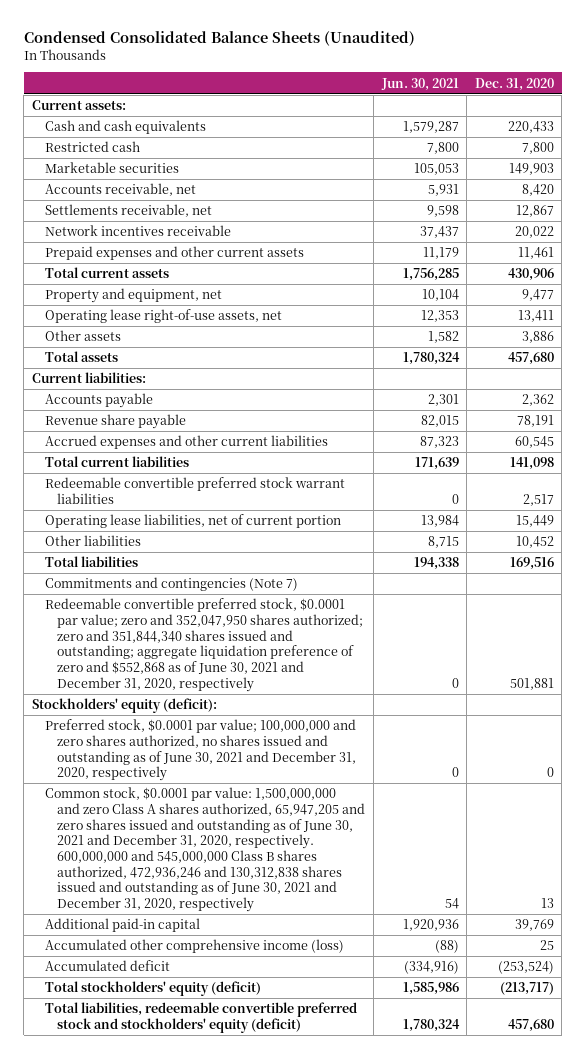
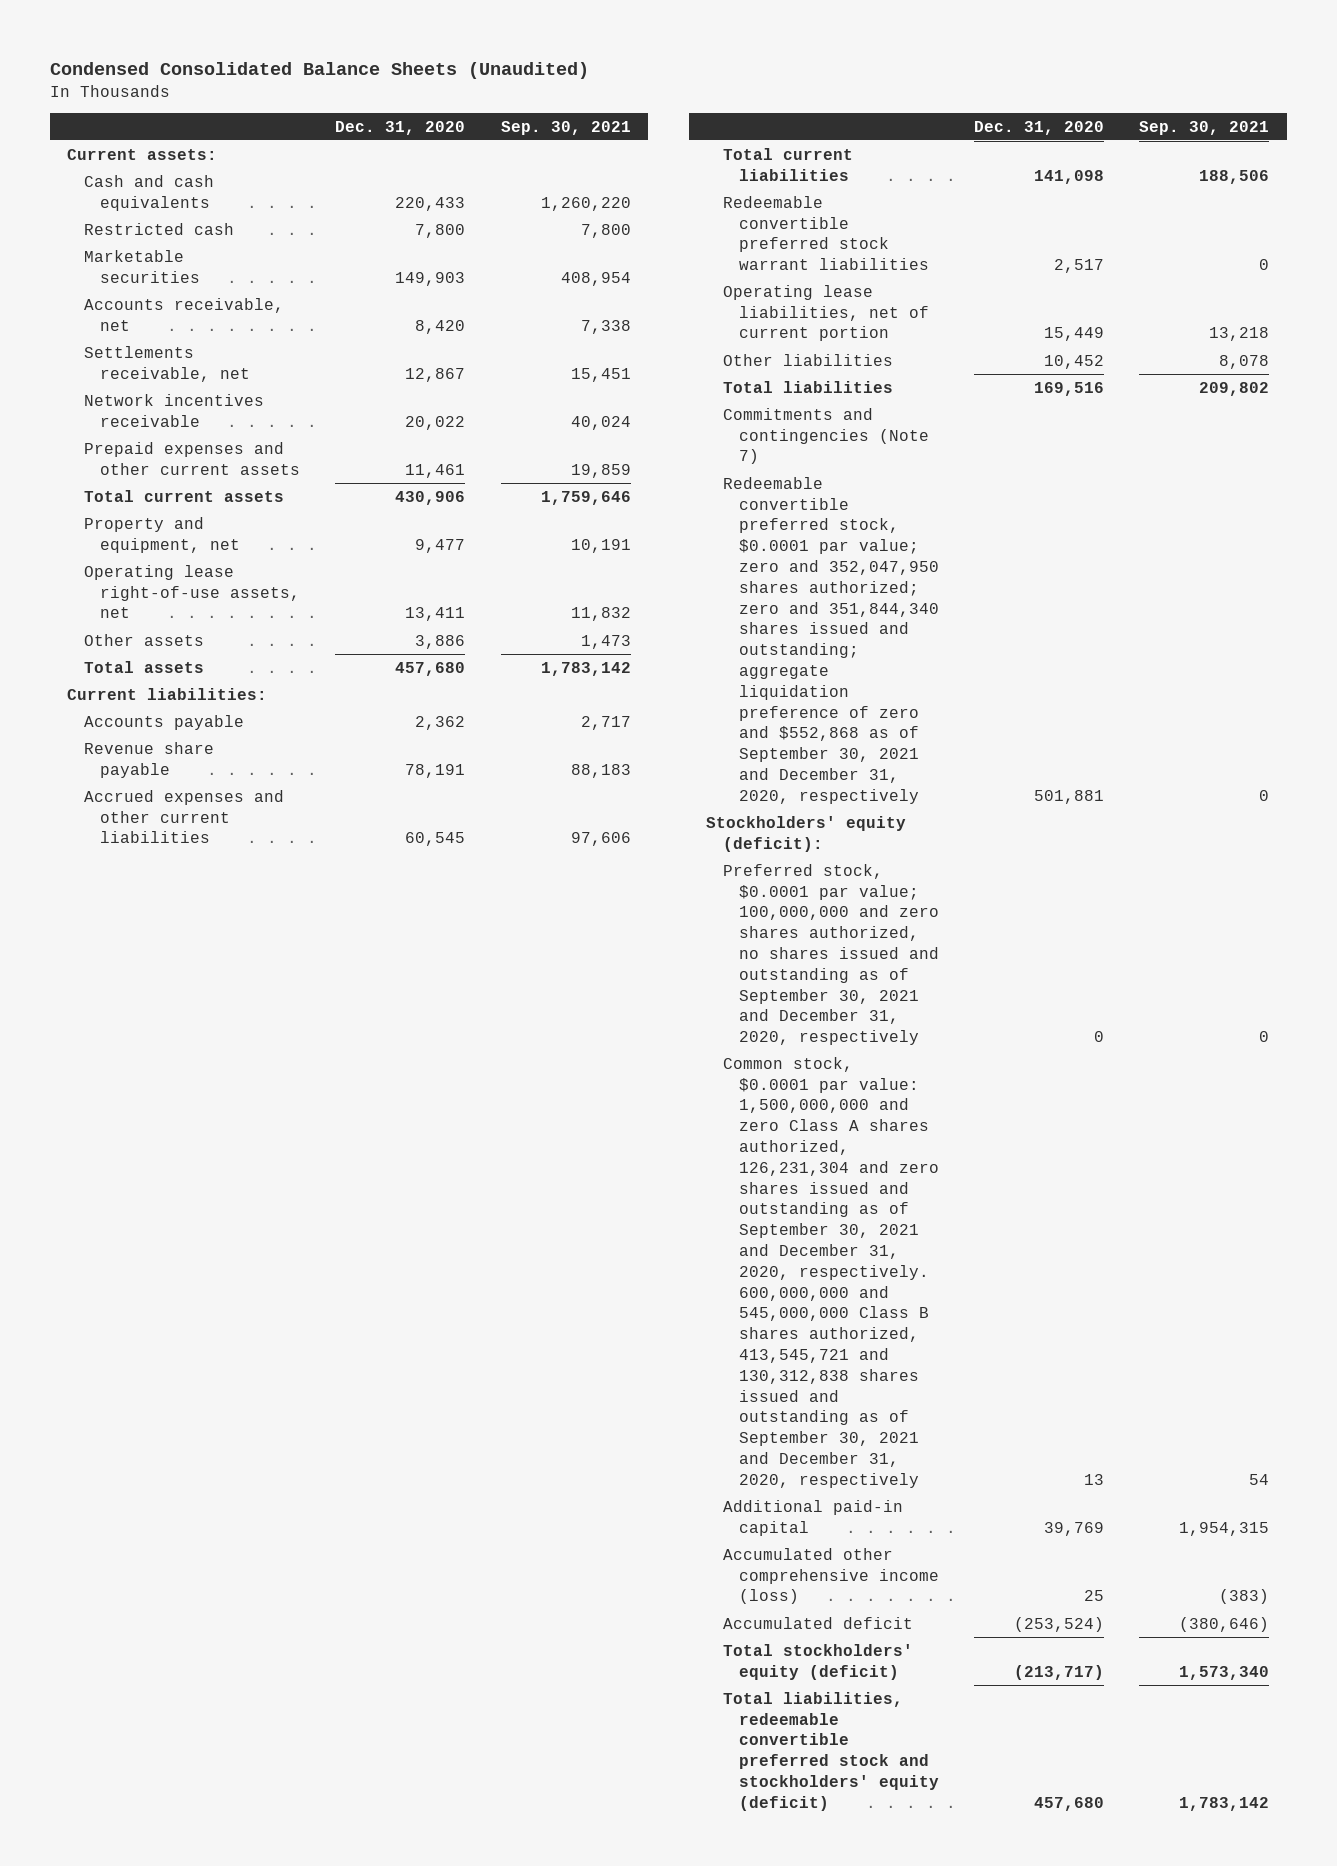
[380,77,459,91] Jun. 30, 2021 -> none
none -> [500,120,631,135] Sep. 30, 2021
[44,598,364,692] Redeemable convertible preferred stock, $0.0001 par value; zero and 352,047,950 shares authorized; zero and 351,844,340 shares issued and outstanding; aggregate liquidation preference of zero and $552,868 as of June 30, 2021 and December 31, 2020, respectively -> [722,476,939,804] Redeemable convertible preferred stock, $0.0001 par value; zero and 352,047,950 shares authorized; zero and 351,844,340 shares issued and outstanding; aggregate liquidation preference of zero and $552,868 as of September 30, 2021 and December 31, 2020, respectively
[44,719,357,782] Preferred stock, $0.0001 par value; 100,000,000 and zero shares authorized, no shares issued and outstanding as of June 30, 2021 and December 31, 2020, respectively -> [722,863,939,1046] Preferred stock, $0.0001 par value; 100,000,000 and zero shares authorized, no shares issued and outstanding as of September 30, 2021 and December 31, 2020, respectively
[44,787,366,912] Common stock, $0.0001 par value: 1,500,000,000 and zero Class A shares authorized, 65,947,205 and zero shares issued and outstanding as of June 30, 2021 and December 31, 2020, respectively. 600,000,000 and 545,000,000 Class B shares authorized, 472,936,246 and 130,312,838 shares issued and outstanding as of June 30, 2021 and December 31, 2020, respectively -> [722,1056,939,1488] Common stock, $0.0001 par value: 1,500,000,000 and zero Class A shares authorized, 126,231,304 and zero shares issued and outstanding as of September 30, 2021 and December 31, 2020, respectively. 600,000,000 and 545,000,000 Class B shares authorized, 413,545,721 and 130,312,838 shares issued and outstanding as of September 30, 2021 and December 31, 2020, respectively

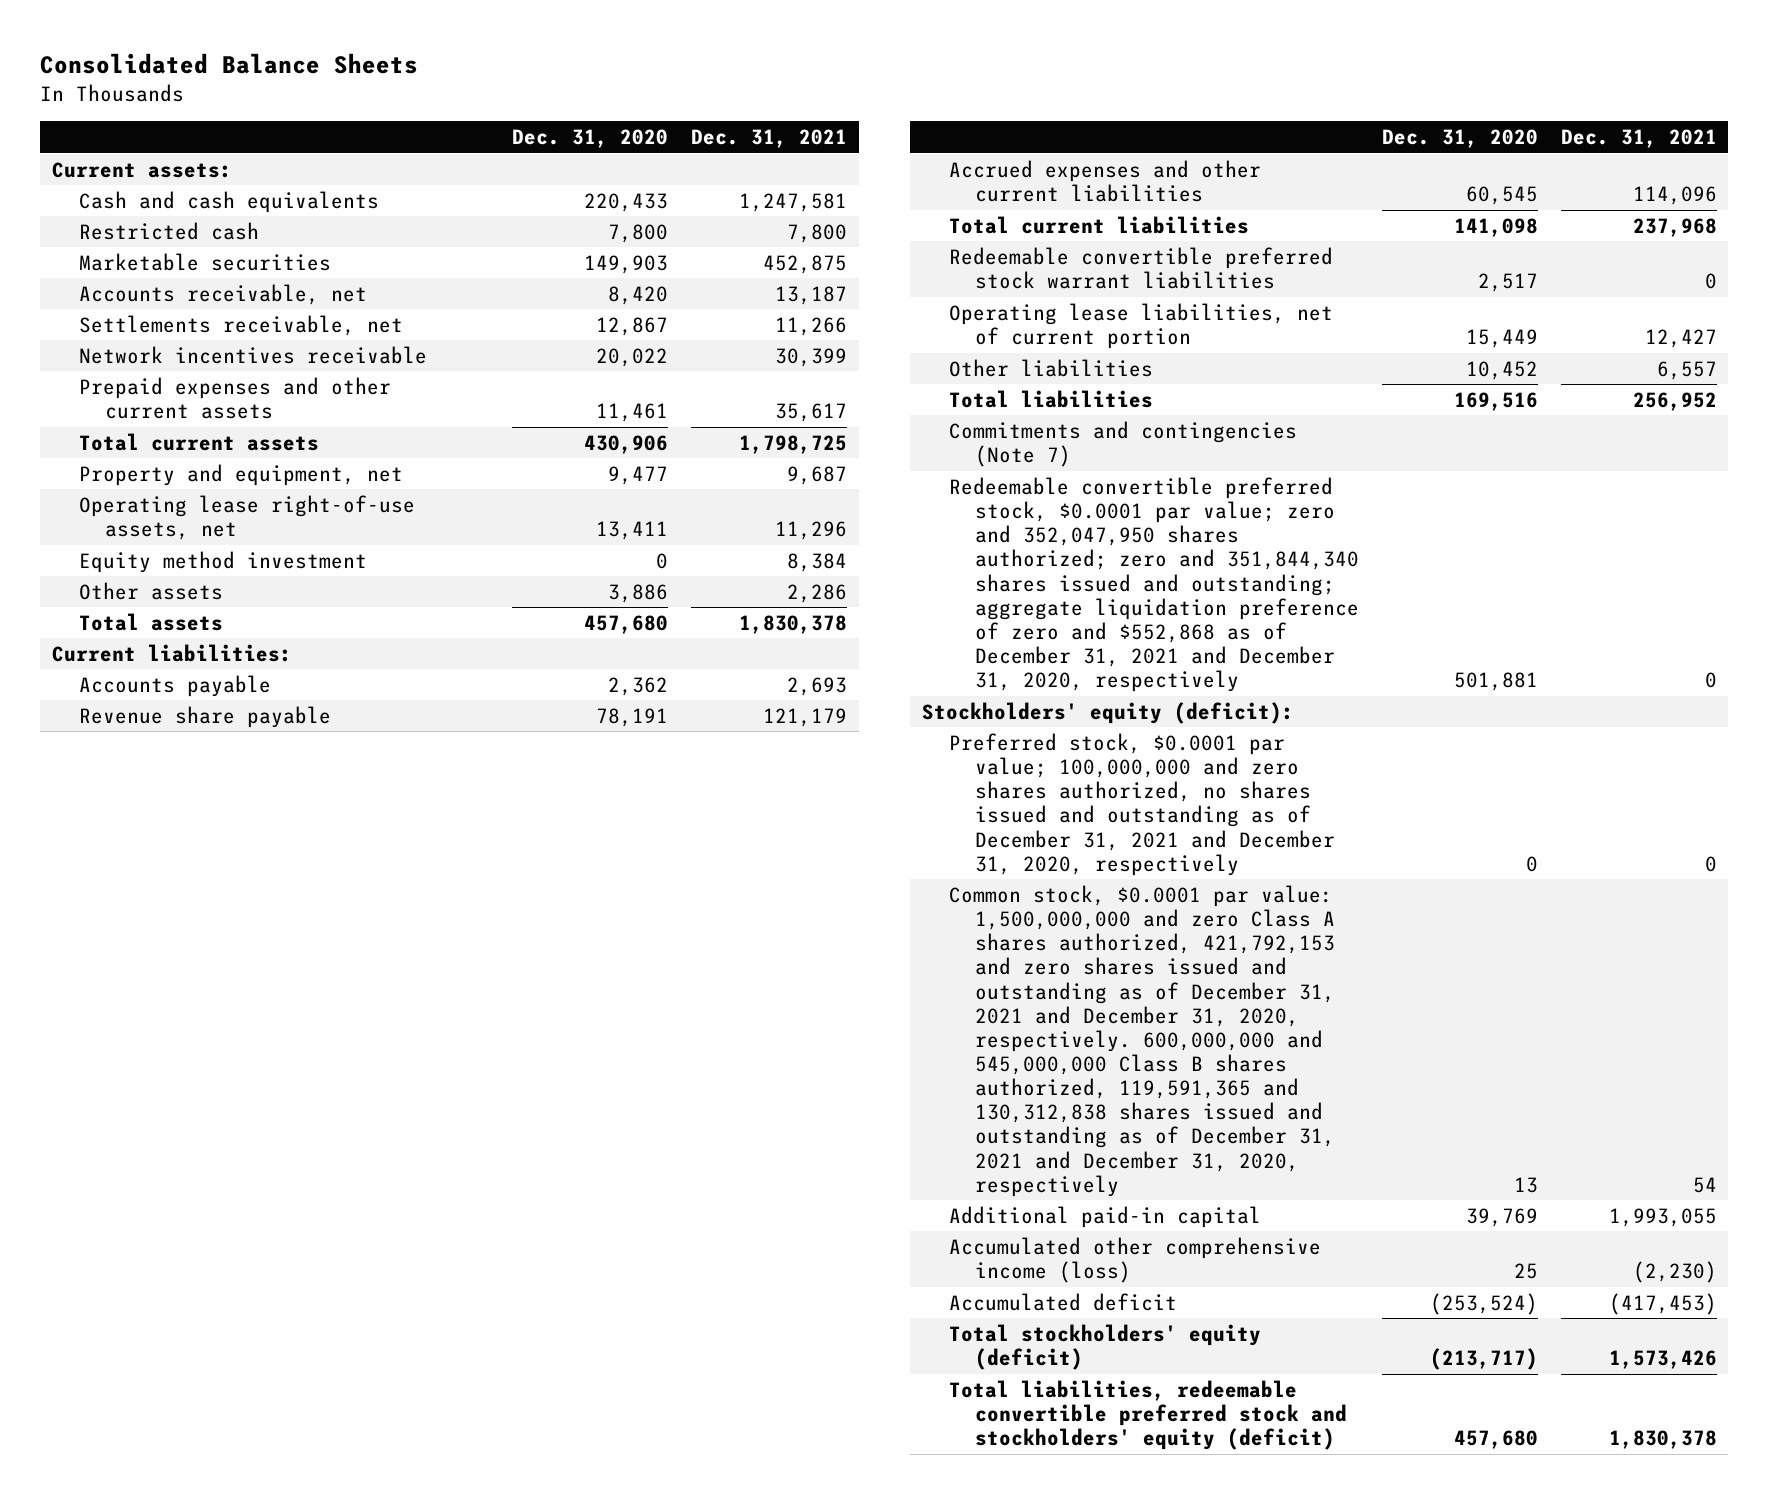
[49,61,589,79] Condensed Consolidated Balance Sheets (Unaudited) -> [40,52,419,74] Consolidated Balance Sheets
[500,120,631,135] Sep. 30, 2021 -> none
none -> [691,129,848,149] Dec. 31, 2021
none -> [78,550,367,573] Equity method investment
[722,476,939,804] Redeemable convertible preferred stock, $0.0001 par value; zero and 352,047,950 shares authorized; zero and 351,844,340 shares issued and outstanding; aggregate liquidation preference of zero and $552,868 as of September 30, 2021 and December 31, 2020, respectively -> [948,476,1360,693] Redeemable convertible preferred stock, $0.0001 par value; zero and 352,047,950 shares authorized; zero and 351,844,340 shares issued and outstanding; aggregate liquidation preference of zero and $552,868 as of December 31, 2021 and December 31, 2020, respectively
[722,863,939,1046] Preferred stock, $0.0001 par value; 100,000,000 and zero shares authorized, no shares issued and outstanding as of September 30, 2021 and December 31, 2020, respectively -> [948,732,1336,876] Preferred stock, $0.0001 par value; 100,000,000 and zero shares authorized, no shares issued and outstanding as of December 31, 2021 and December 31, 2020, respectively
[722,1056,939,1488] Common stock, $0.0001 par value: 1,500,000,000 and zero Class A shares authorized, 126,231,304 and zero shares issued and outstanding as of September 30, 2021 and December 31, 2020, respectively. 600,000,000 and 545,000,000 Class B shares authorized, 413,545,721 and 130,312,838 shares issued and outstanding as of September 30, 2021 and December 31, 2020, respectively -> [948,884,1336,1197] Common stock, $0.0001 par value: 1,500,000,000 and zero Class A shares authorized, 421,792,153 and zero shares issued and outstanding as of December 31, 2021 and December 31, 2020, respectively. 600,000,000 and 545,000,000 Class B shares authorized, 119,591,365 and 130,312,838 shares issued and outstanding as of December 31, 2021 and December 31, 2020, respectively

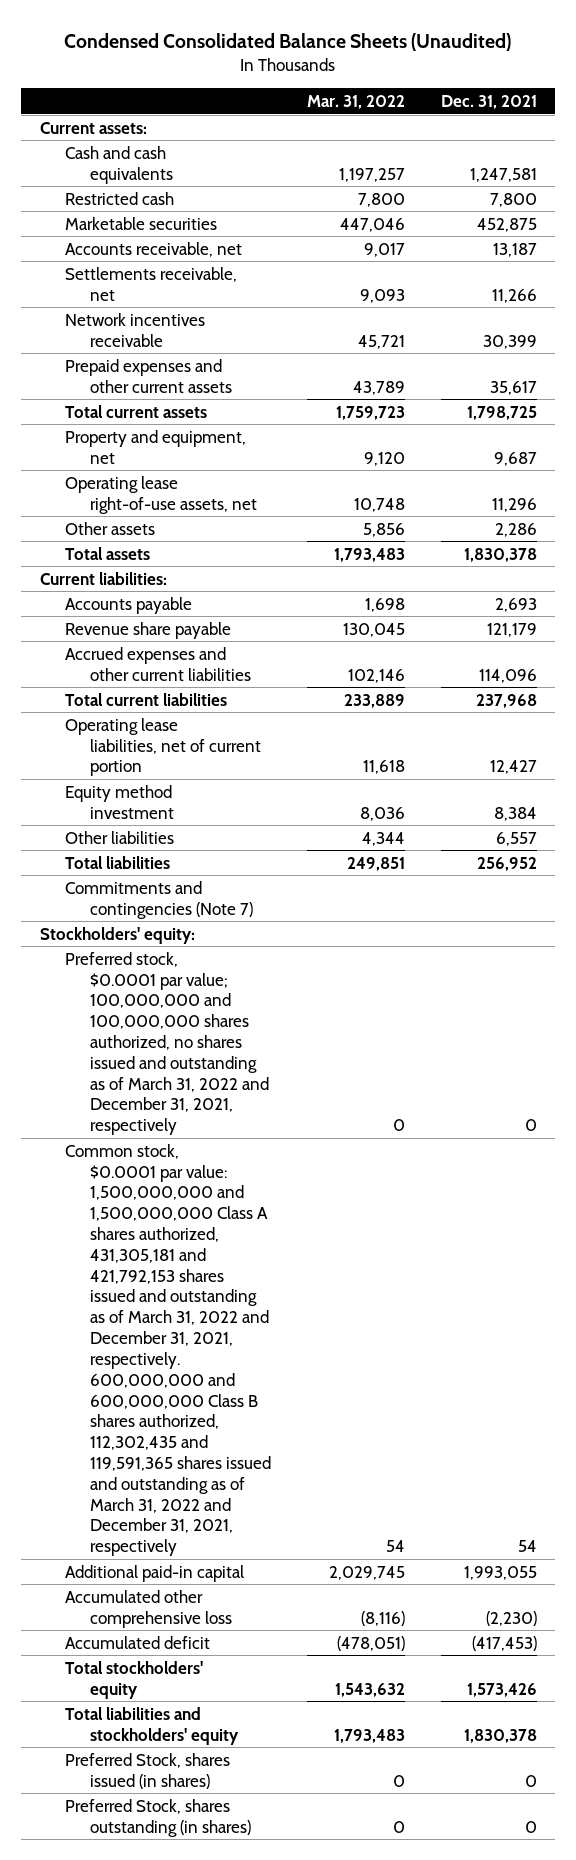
[40,52,419,74] Consolidated Balance Sheets -> [64,33,512,52] Condensed Consolidated Balance Sheets (Unaudited)
[512,129,669,149] Dec. 31, 2020 -> none
none -> [306,95,405,110] Mar. 31, 2022
[948,246,1333,290] Redeemable convertible preferred stock warrant liabilities -> none
[78,550,367,573] Equity method investment -> [64,784,174,819] Equity method investment
[948,476,1360,693] Redeemable convertible preferred stock, $0.0001 par value; zero and 352,047,950 shares authorized; zero and 351,844,340 shares issued and outstanding; aggregate liquidation preference of zero and $552,868 as of December 31, 2021 and December 31, 2020, respectively -> none
[921,701,1294,724] Stockholders' equity (deficit): -> [39,926,195,944] Stockholders' equity:
[948,732,1336,876] Preferred stock, $0.0001 par value; 100,000,000 and zero shares authorized, no shares issued and outstanding as of December 31, 2021 and December 31, 2020, respectively -> [64,951,269,1136] Preferred stock, $0.0001 par value; 100,000,000 and 100,000,000 shares authorized, no shares issued and outstanding as of March 31, 2022 and December 31, 2021, respectively
[948,884,1336,1197] Common stock, $0.0001 par value: 1,500,000,000 and zero Class A shares authorized, 421,792,153 and zero shares issued and outstanding as of December 31, 2021 and December 31, 2020, respectively. 600,000,000 and 545,000,000 Class B shares authorized, 119,591,365 and 130,312,838 shares issued and outstanding as of December 31, 2021 and December 31, 2020, respectively -> [64,1143,271,1557] Common stock, $0.0001 par value: 1,500,000,000 and 1,500,000,000 Class A shares authorized, 431,305,181 and 421,792,153 shares issued and outstanding as of March 31, 2022 and December 31, 2021, respectively. 600,000,000 and 600,000,000 Class B shares authorized, 112,302,435 and 119,591,365 shares issued and outstanding as of March 31, 2022 and December 31, 2021, respectively
[948,1236,1321,1284] Accumulated other comprehensive income (loss) -> [64,1589,232,1628] Accumulated other comprehensive loss
[948,1323,1261,1371] Total stockholders' equity (deficit) -> [64,1660,203,1699] Total stockholders' equity
[948,1379,1348,1451] Total liabilities, redeemable convertible preferred stock and stockholders' equity (deficit) -> [64,1706,239,1745] Total liabilities and stockholders' equity
none -> [64,1752,230,1789] Preferred Stock, shares issued (in shares)
none -> [64,1798,251,1837] Preferred Stock, shares outstanding (in shares)

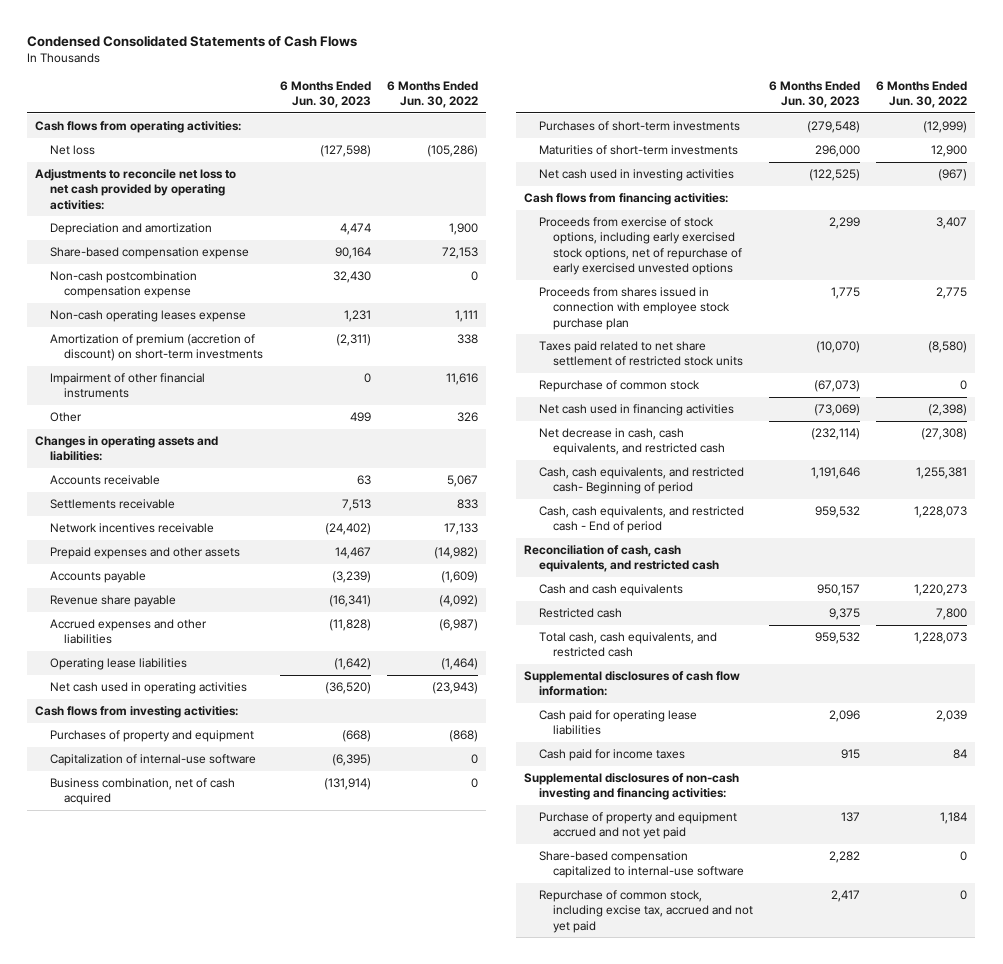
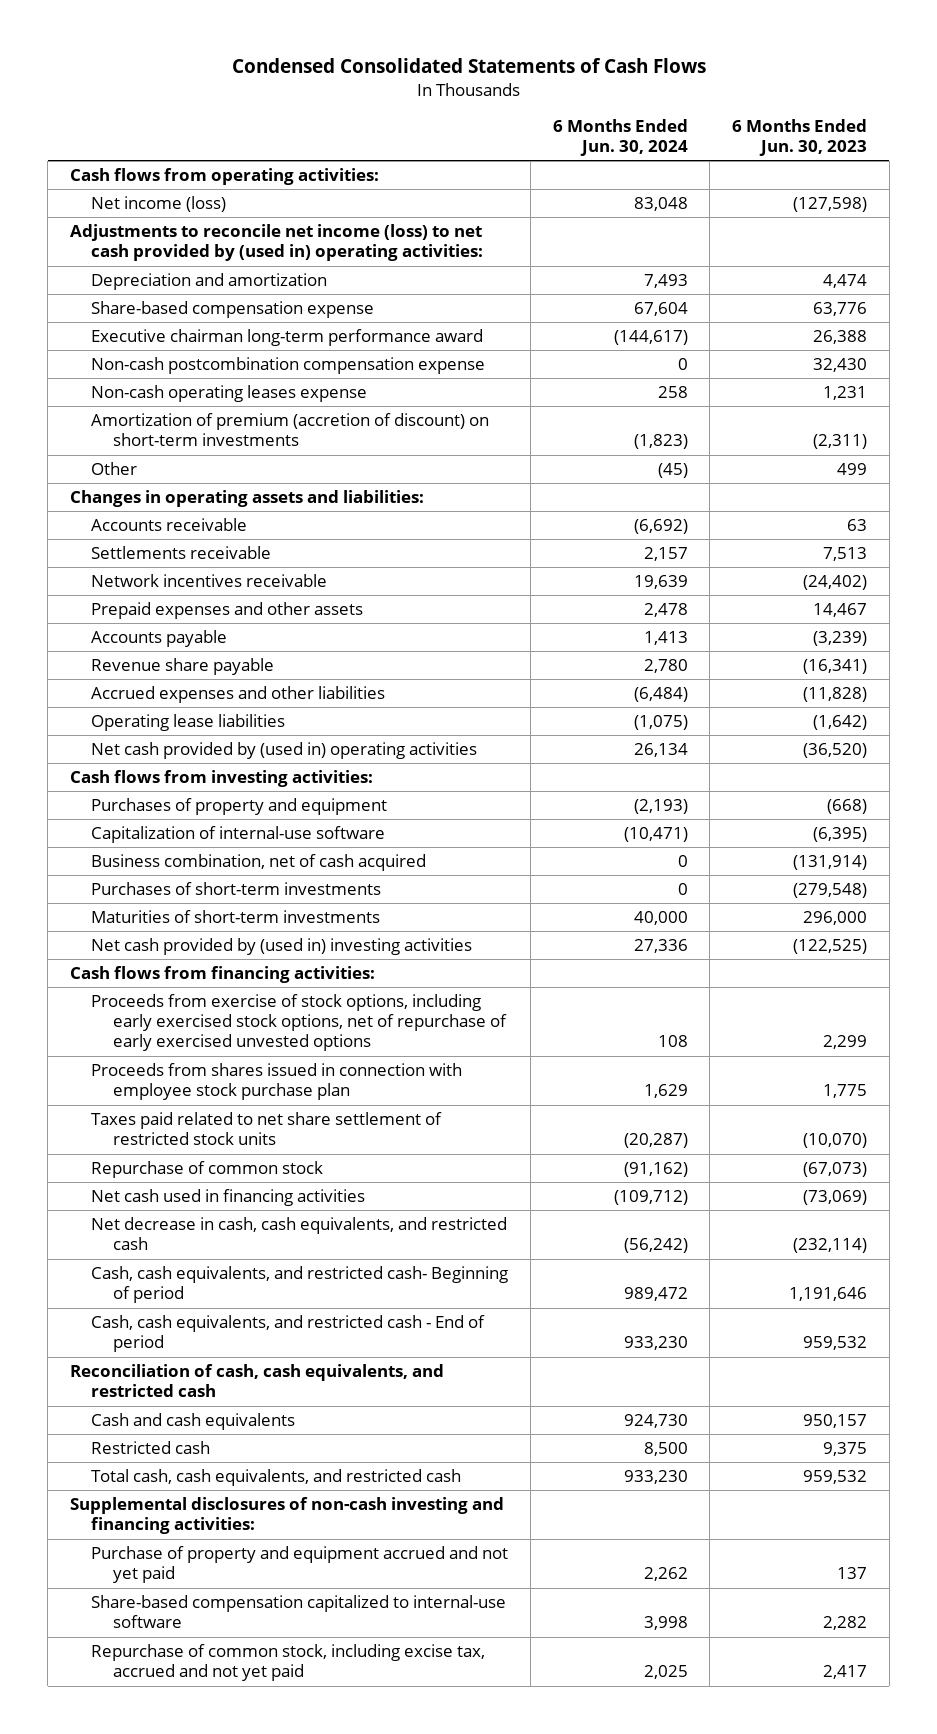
[387,80,479,109] 6 Months Ended Jun. 30, 2022 -> none
none -> [552,118,688,157] 6 Months Ended Jun. 30, 2024
[49,145,95,156] Net loss -> [91,196,227,213] Net income (loss)
[35,169,237,210] Adjustments to reconcile net loss to net cash provided by operating activities: -> [70,224,484,262] Adjustments to reconcile net income (loss) to net cash provided by (used in) operating activities:
[335,247,372,260] 90,164 -> [812,302,867,317] 63,776
none -> [91,329,484,347] Executive chairman long-term performance award
[49,373,205,399] Impairment of other financial instruments -> none
[49,682,247,695] Net cash used in operating activities -> [91,742,478,760] Net cash provided by (used in) operating activities
[538,169,734,182] Net cash used in investing activities -> [91,938,473,956] Net cash provided by (used in) investing activities
[524,671,741,697] Supplemental disclosures of cash flow information: -> none
[538,710,697,736] Cash paid for operating lease liabilities -> none
[538,749,685,762] Cash paid for income taxes -> none

